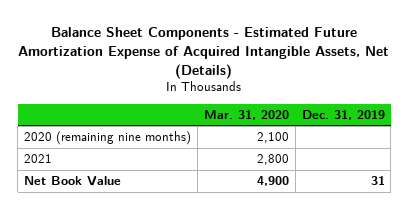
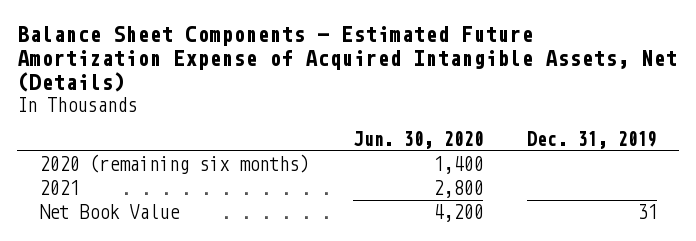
[203,109,289,120] Mar. 31, 2020 -> none
none -> [353,131,484,150] Jun. 30, 2020
[23,131,191,146] 2020 (remaining nine months) -> [39,153,310,174] 2020 (remaining six months)

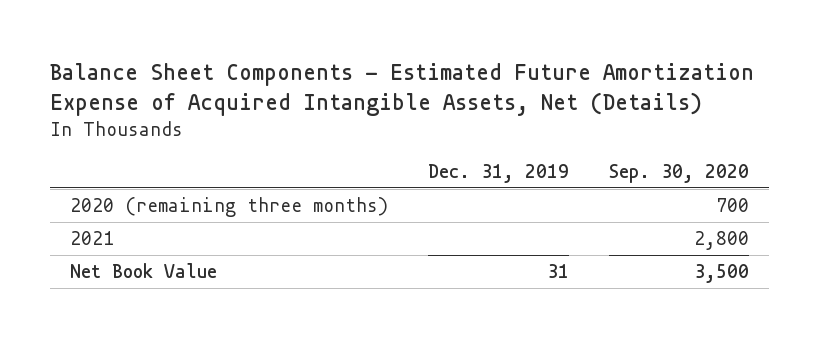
[353,131,484,150] Jun. 30, 2020 -> none
none -> [609,163,750,183] Sep. 30, 2020
[39,153,310,174] 2020 (remaining six months) -> [70,197,389,218] 2020 (remaining three months)

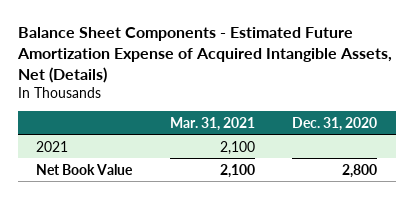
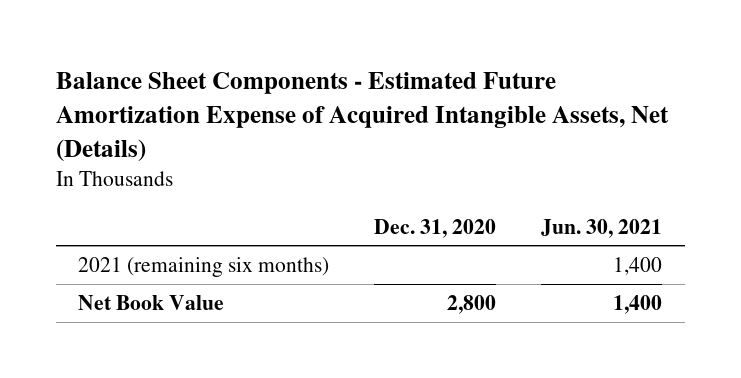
[169,116,255,131] Mar. 31, 2021 -> none
none -> [541,218,663,238] Jun. 30, 2021
[36,140,69,152] 2021 -> [78,257,330,278] 2021 (remaining six months)

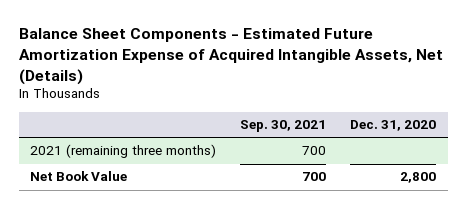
[541,218,663,238] Jun. 30, 2021 -> none
none -> [240,120,327,133] Sep. 30, 2021
[78,257,330,278] 2021 (remaining six months) -> [30,144,217,159] 2021 (remaining three months)

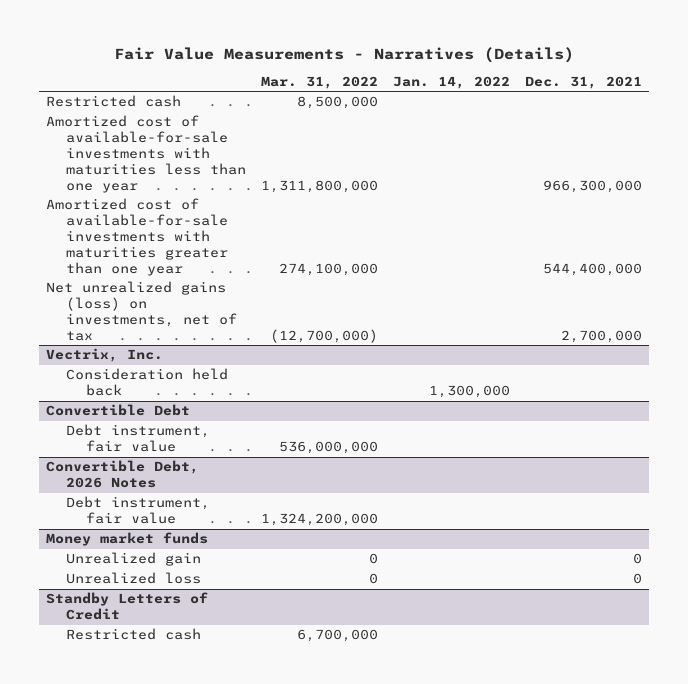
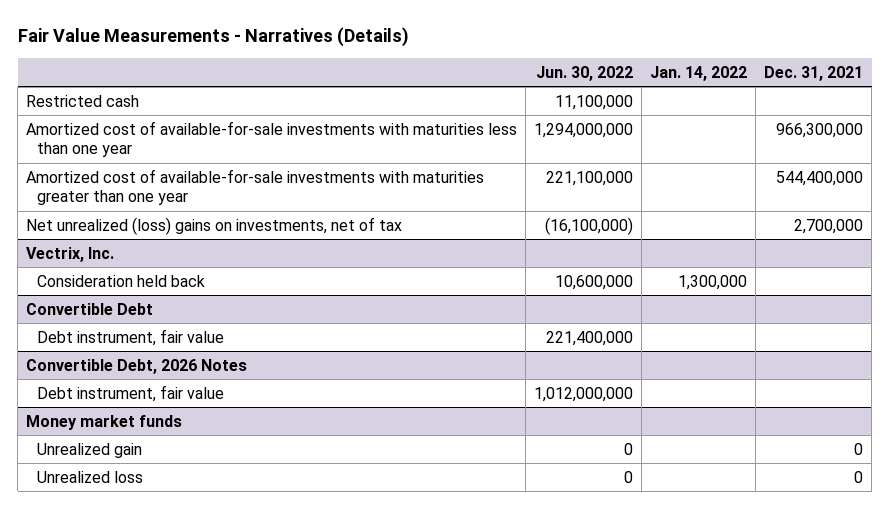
[260,75,378,89] Mar. 31, 2022 -> none
none -> [536,65,634,81] Jun. 30, 2022
[46,281,237,341] Net unrealized gains (loss) on investments, net of tax -> [26,216,403,235] Net unrealized (loss) gains on investments, net of tax
[46,592,209,621] Standby Letters of Credit -> none
[65,628,201,641] Restricted cash -> none

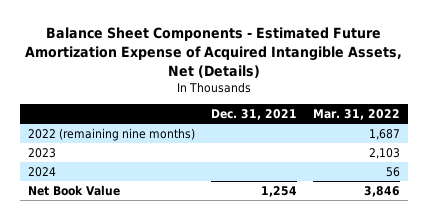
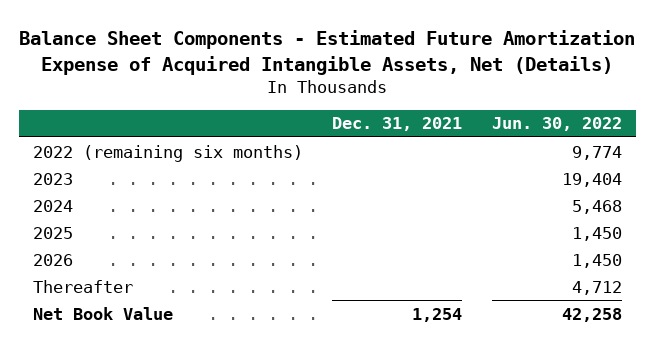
[312,108,400,120] Mar. 31, 2022 -> none
none -> [491,117,622,132] Jun. 30, 2022
[27,128,195,142] 2022 (remaining nine months) -> [33,144,304,162] 2022 (remaining six months)
none -> [33,226,74,239] 2025
none -> [33,253,74,266] 2026
none -> [33,279,134,293] Thereafter

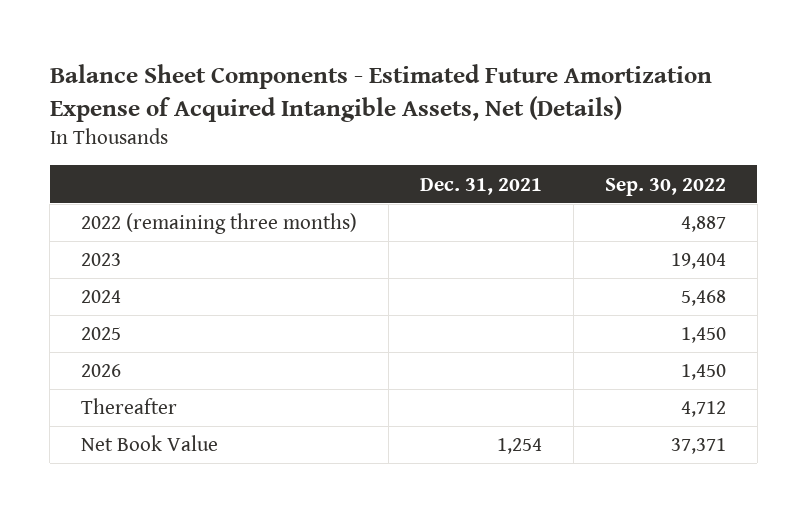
[491,117,622,132] Jun. 30, 2022 -> none
none -> [604,177,726,196] Sep. 30, 2022
[33,144,304,162] 2022 (remaining six months) -> [81,213,358,235] 2022 (remaining three months)

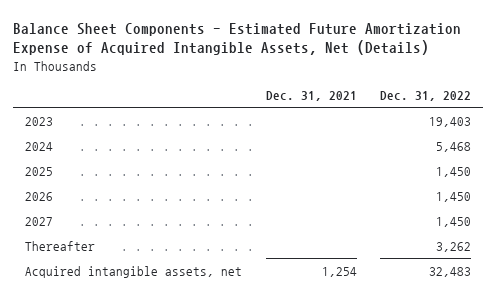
[604,177,726,196] Sep. 30, 2022 -> none
none -> [380,91,472,102] Dec. 31, 2022
[81,213,358,235] 2022 (remaining three months) -> none
none -> [24,216,53,226] 2027
[81,435,219,452] Net Book Value -> [24,265,242,278] Acquired intangible assets, net

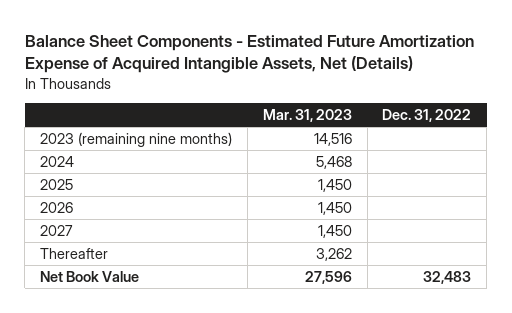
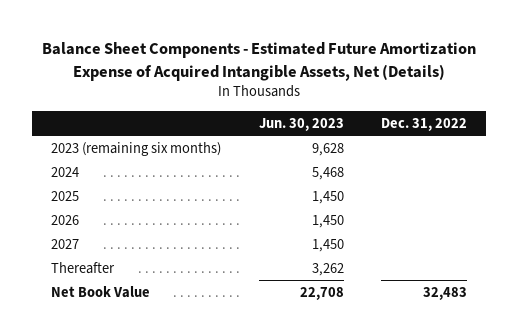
[262,108,352,122] Mar. 31, 2023 -> none
none -> [258,117,344,131] Jun. 30, 2023
[40,131,233,147] 2023 (remaining nine months) -> [50,141,221,156] 2023 (remaining six months)

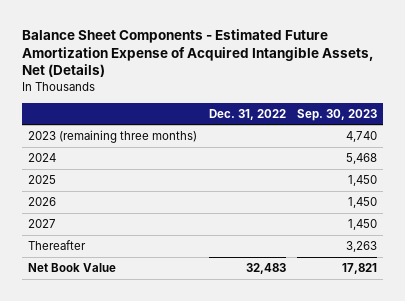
[258,117,344,131] Jun. 30, 2023 -> none
none -> [297,108,378,121] Sep. 30, 2023
[50,141,221,156] 2023 (remaining six months) -> [27,130,197,144] 2023 (remaining three months)

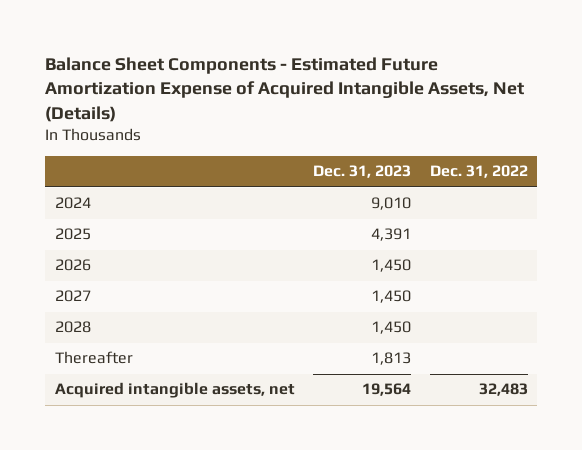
[297,108,378,121] Sep. 30, 2023 -> none
none -> [313,165,412,179] Dec. 31, 2023
[27,130,197,144] 2023 (remaining three months) -> none
none -> [54,321,91,334] 2028
[27,263,116,273] Net Book Value -> [54,382,295,399] Acquired intangible assets, net

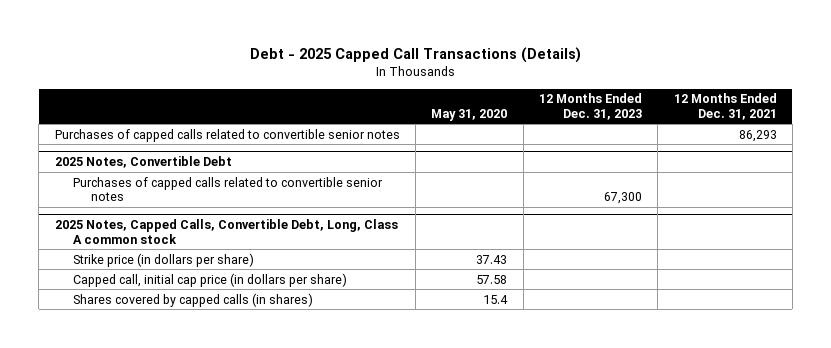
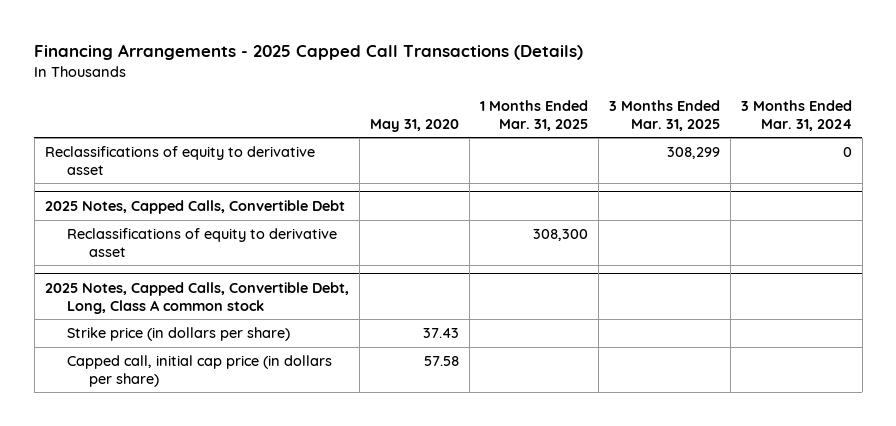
[249,46,581,63] Debt - 2025 Capped Call Transactions (Details) -> [34,44,584,61] Financing Arrangements - 2025 Capped Call Transactions (Details)
[538,93,642,120] 12 Months Ended Dec. 31, 2023 -> none
[673,93,777,120] 12 Months Ended Dec. 31, 2021 -> none
none -> [479,99,588,131] 1 Months Ended Mar. 31, 2025
none -> [608,99,720,131] 3 Months Ended Mar. 31, 2025
none -> [740,99,852,131] 3 Months Ended Mar. 31, 2024
[54,128,400,142] Purchases of capped calls related to convertible senior notes -> none
[72,176,383,202] Purchases of capped calls related to convertible senior notes -> none
none -> [44,146,315,175] Reclassifications of equity to derivative asset
[54,155,232,168] 2025 Notes, Convertible Debt -> [44,199,345,214] 2025 Notes, Capped Calls, Convertible Debt
none -> [66,228,337,257] Reclassifications of equity to derivative asset
[72,292,313,307] Shares covered by capped calls (in shares) -> none

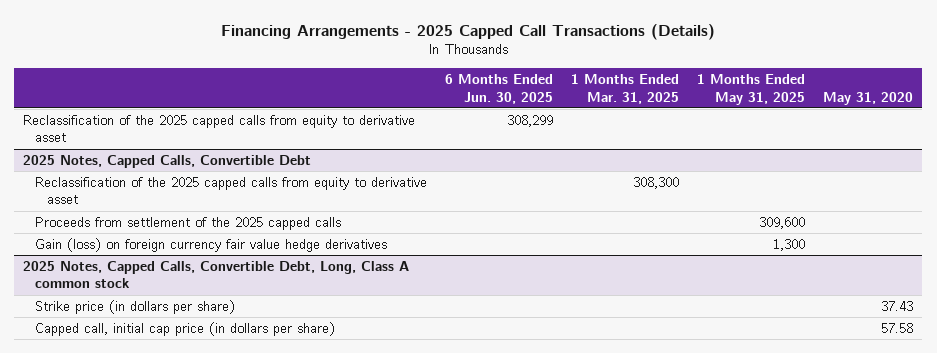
[608,99,720,131] 3 Months Ended Mar. 31, 2025 -> none
[740,99,852,131] 3 Months Ended Mar. 31, 2024 -> none
none -> [445,74,554,104] 6 Months Ended Jun. 30, 2025
none -> [697,74,806,105] 1 Months Ended May 31, 2025
[44,146,315,175] Reclassifications of equity to derivative asset -> [23,114,416,143] Reclassification of the 2025 capped calls from equity to derivative asset
[66,228,337,257] Reclassifications of equity to derivative asset -> [35,176,428,205] Reclassification of the 2025 capped calls from equity to derivative asset
none -> [35,216,342,230] Proceeds from settlement of the 2025 capped calls
none -> [35,237,388,252] Gain (loss) on foreign currency fair value hedge derivatives

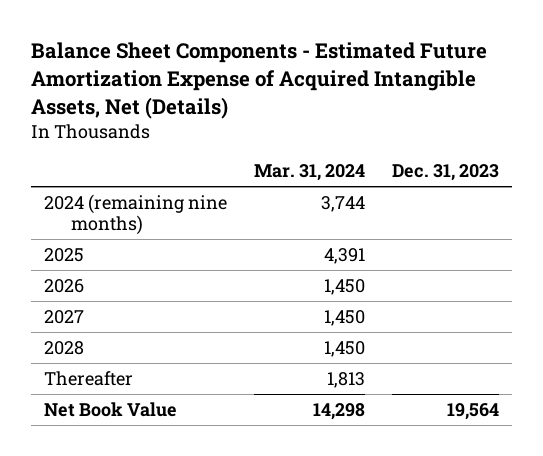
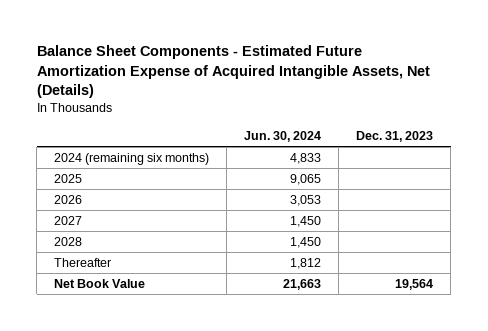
[253,164,365,182] Mar. 31, 2024 -> none
none -> [244,130,322,142] Jun. 30, 2024
[44,193,228,235] 2024 (remaining nine months) -> [54,152,210,165] 2024 (remaining six months)

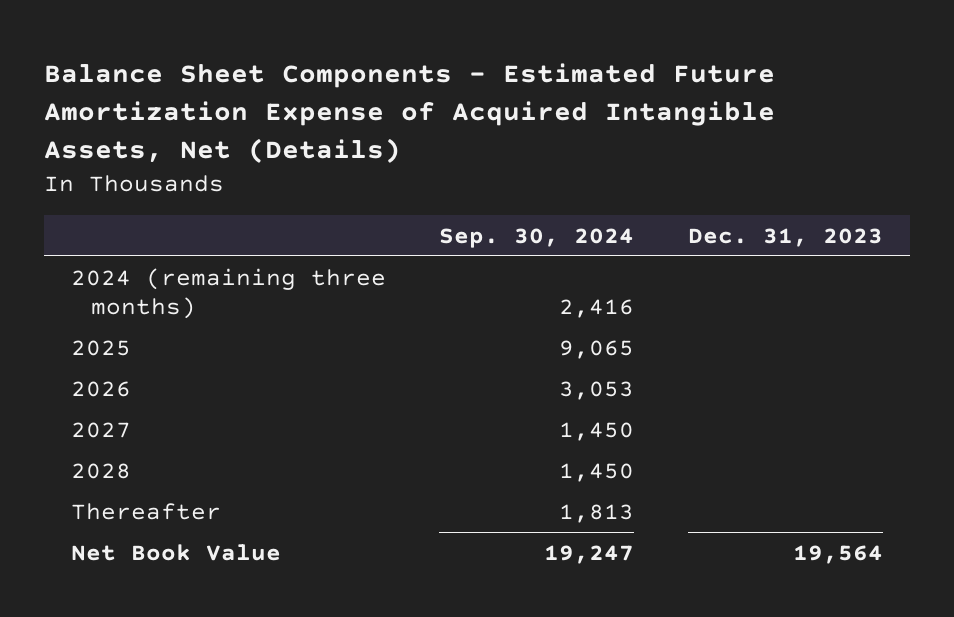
[244,130,322,142] Jun. 30, 2024 -> none
none -> [439,227,635,248] Sep. 30, 2024
[54,152,210,165] 2024 (remaining six months) -> [70,267,386,320] 2024 (remaining three months)

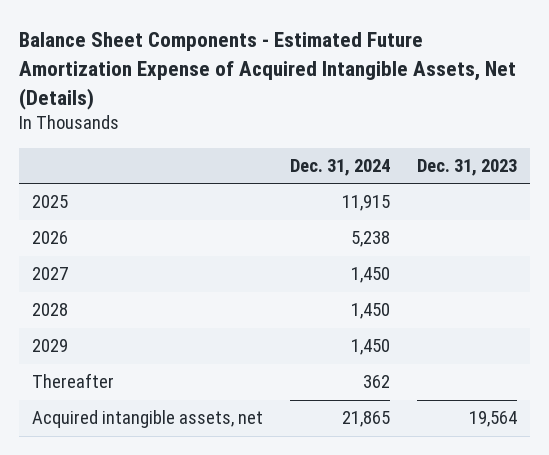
[439,227,635,248] Sep. 30, 2024 -> none
none -> [289,159,390,177] Dec. 31, 2024
[70,267,386,320] 2024 (remaining three months) -> none
none -> [32,339,69,353] 2029
[70,543,281,561] Net Book Value -> [32,410,264,429] Acquired intangible assets, net

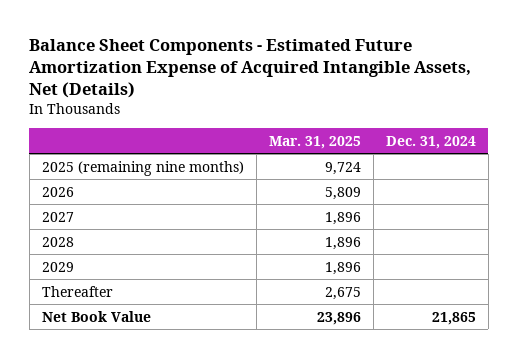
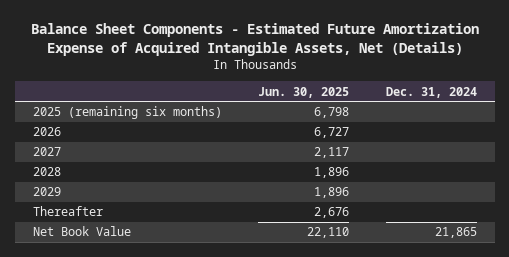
[268,135,361,149] Mar. 31, 2025 -> none
none -> [258,86,350,98] Jun. 30, 2025
[41,160,244,176] 2025 (remaining nine months) -> [32,106,222,120] 2025 (remaining six months)

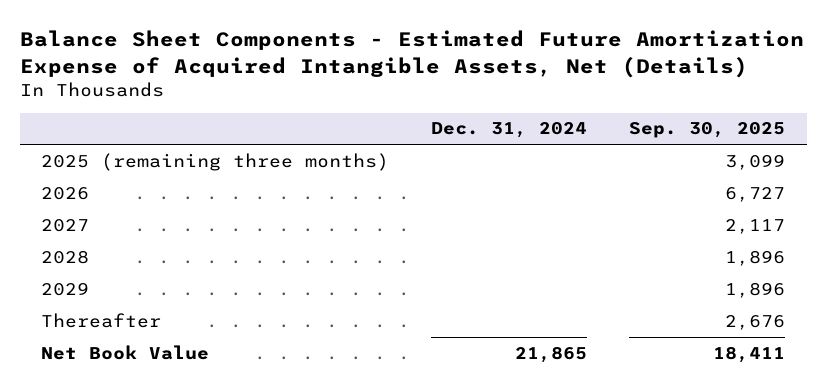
[258,86,350,98] Jun. 30, 2025 -> none
none -> [629,122,786,139] Sep. 30, 2025
[32,106,222,120] 2025 (remaining six months) -> [41,152,390,171] 2025 (remaining three months)

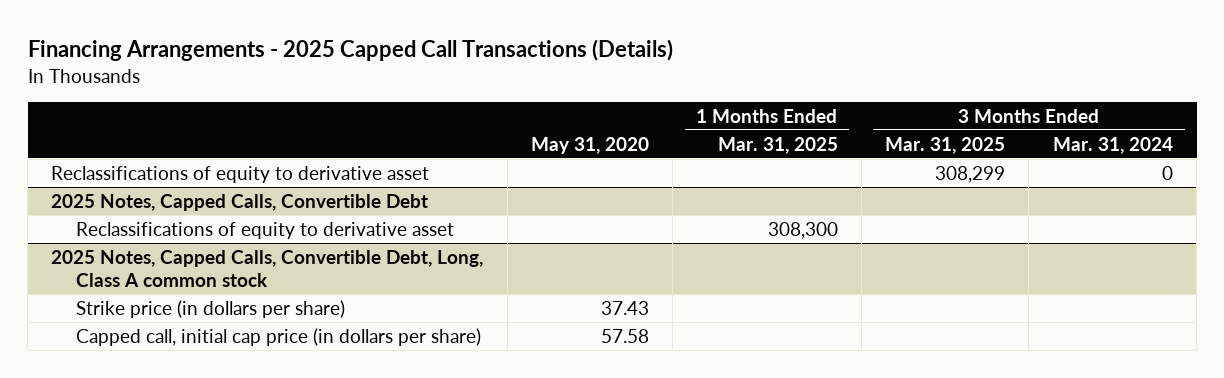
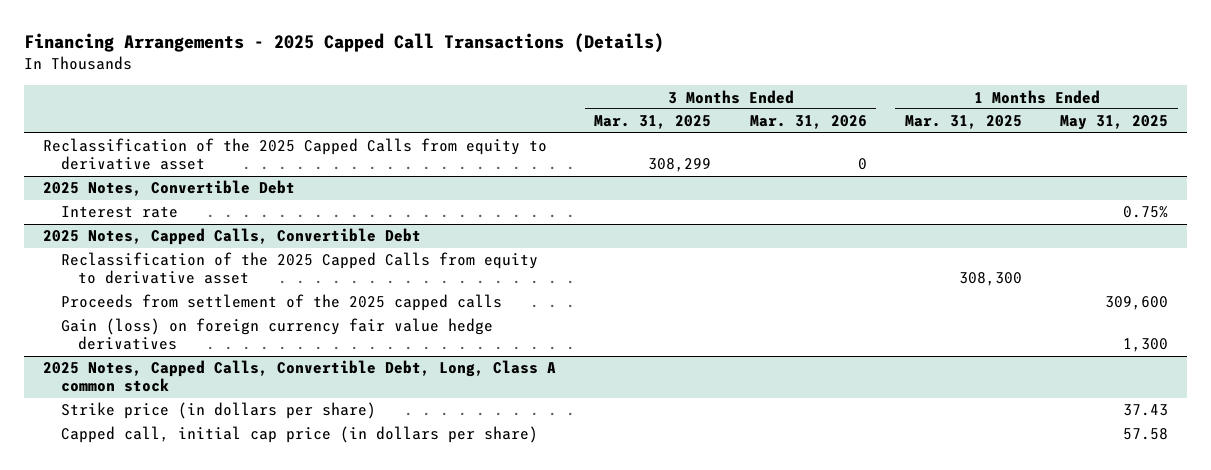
[530,136,649,154] May 31, 2020 -> none
[1052,136,1173,154] Mar. 31, 2024 -> none
none -> [749,115,867,130] Mar. 31, 2026
none -> [1060,115,1169,131] May 31, 2025
[51,165,430,183] Reclassifications of equity to derivative asset -> [43,138,548,171] Reclassification of the 2025 Capped Calls from equity to derivative asset
none -> [43,180,296,197] 2025 Notes, Convertible Debt
none -> [60,206,178,219] Interest rate
[75,221,454,239] Reclassifications of equity to derivative asset -> [60,252,538,285] Reclassification of the 2025 Capped Calls from equity to derivative asset
none -> [60,294,502,312] Proceeds from settlement of the 2025 capped calls
none -> [60,318,493,351] Gain (loss) on foreign currency fair value hedge derivatives

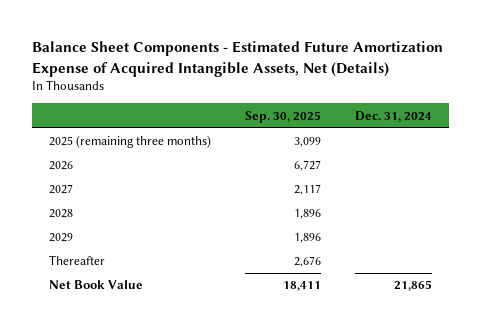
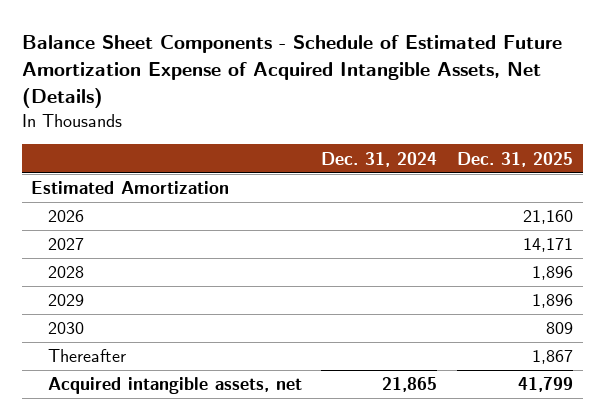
[32,41,444,77] Balance Sheet Components - Estimated Future Amortization Expense of Acquired Intangible Assets, Net (Details) -> [21,34,562,109] Balance Sheet Components - Schedule of Estimated Future Amortization Expense of Acquired Intangible Assets, Net (Details)
[245,110,322,123] Sep. 30, 2025 -> none
none -> [457,151,574,167] Dec. 31, 2025
[49,135,212,149] 2025 (remaining three months) -> none
none -> [31,181,230,195] Estimated Amortization
none -> [47,322,84,335] 2030
[49,280,144,290] Net Book Value -> [47,377,302,395] Acquired intangible assets, net

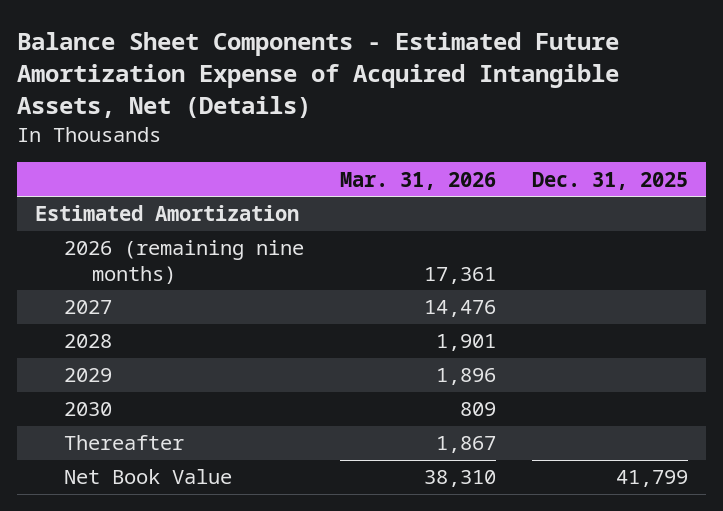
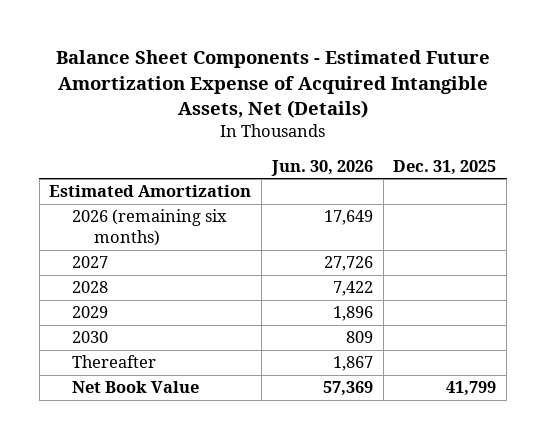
[339,171,496,190] Mar. 31, 2026 -> none
none -> [270,159,373,176] Jun. 30, 2026
[63,240,304,284] 2026 (remaining nine months) -> [71,209,227,247] 2026 (remaining six months)

